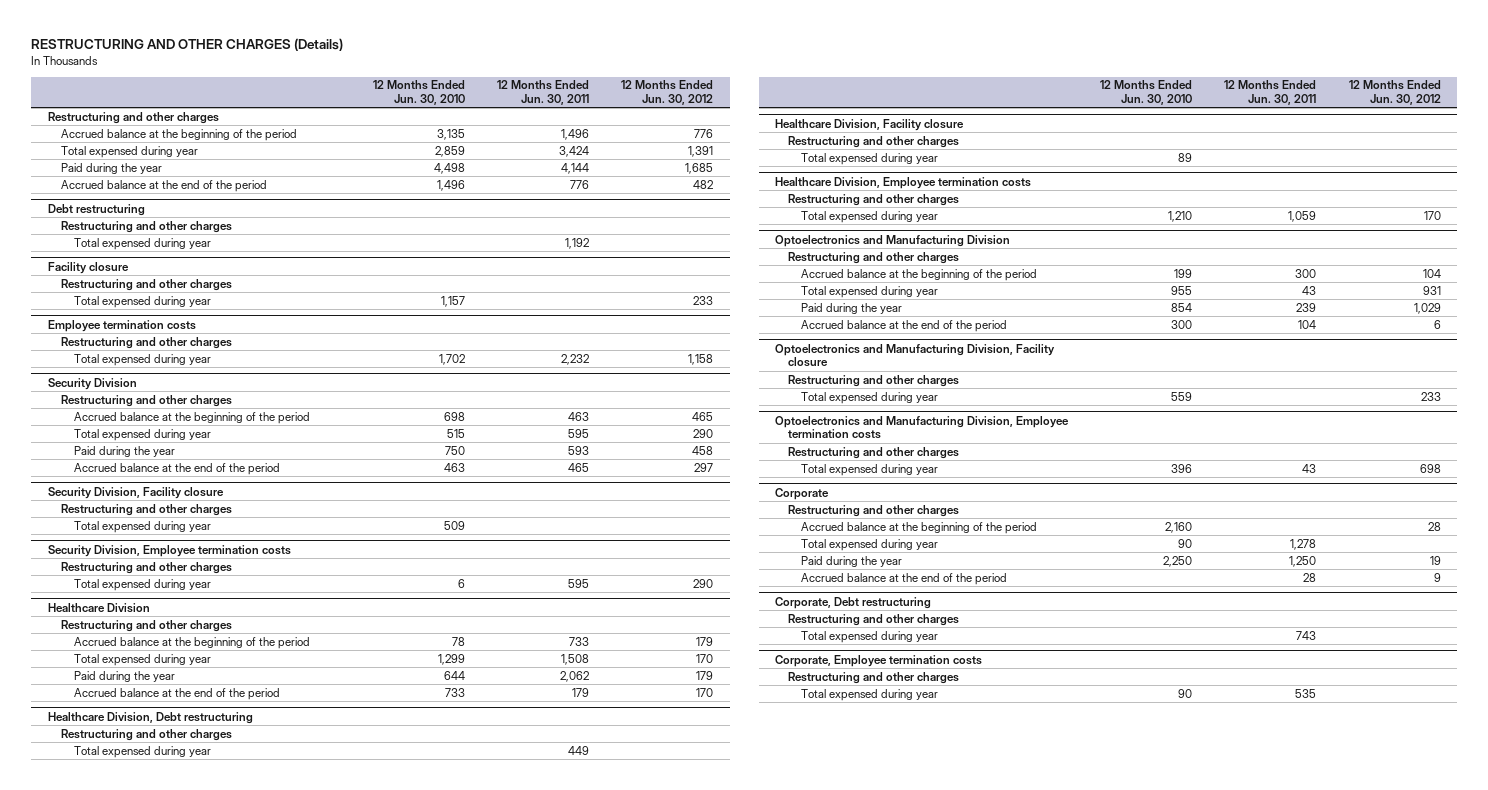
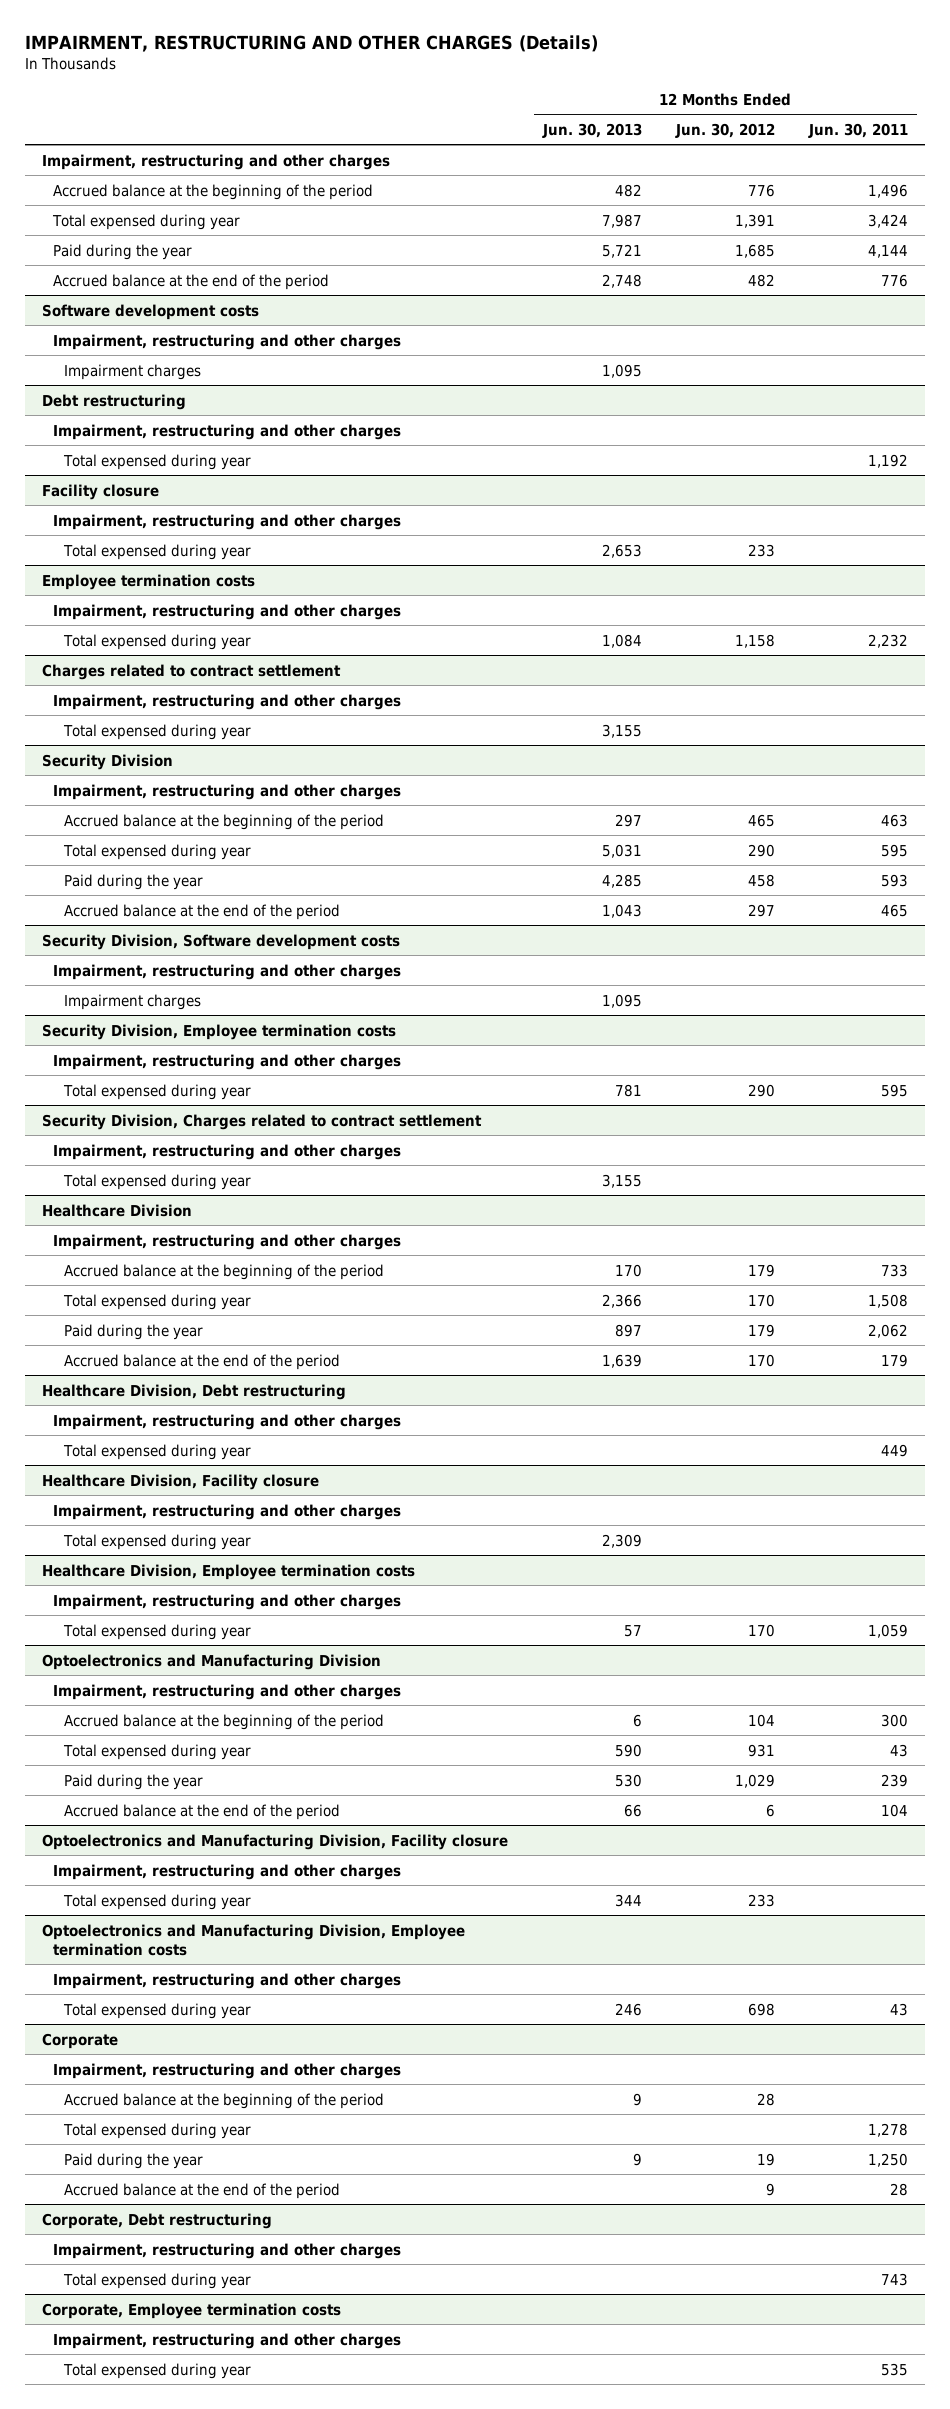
[31,38,344,52] RESTRUCTURING AND OTHER CHARGES (Details) -> [25,34,599,52] IMPAIRMENT, RESTRUCTURING AND OTHER CHARGES (Details)
[372,80,465,106] 12 Months Ended Jun. 30, 2010 -> none
none -> [541,122,642,138] Jun. 30, 2013
[47,111,219,124] Restructuring and other charges -> [42,153,391,170] Impairment, restructuring and other charges
none -> [42,303,260,320] Software development costs
none -> [53,333,402,350] Impairment, restructuring and other charges
none -> [64,363,202,380] Impairment charges
[60,220,232,233] Restructuring and other charges -> [53,423,402,440] Impairment, restructuring and other charges
[60,278,232,291] Restructuring and other charges -> [53,513,402,530] Impairment, restructuring and other charges
[60,336,232,349] Restructuring and other charges -> [53,603,402,620] Impairment, restructuring and other charges
none -> [42,663,342,680] Charges related to contract settlement
none -> [53,693,402,710] Impairment, restructuring and other charges
none -> [63,723,252,740] Total expensed during year
[60,394,232,407] Restructuring and other charges -> [53,783,402,800] Impairment, restructuring and other charges
[47,486,224,499] Security Division, Facility closure -> none
[73,520,211,533] Total expensed during year -> none
none -> [42,933,401,950] Security Division, Software development costs
[60,503,232,516] Restructuring and other charges -> [53,963,402,980] Impairment, restructuring and other charges
none -> [64,993,202,1010] Impairment charges
[60,561,232,574] Restructuring and other charges -> [53,1053,402,1070] Impairment, restructuring and other charges
none -> [42,1113,483,1130] Security Division, Charges related to contract settlement
none -> [53,1143,402,1160] Impairment, restructuring and other charges
none -> [63,1173,252,1190] Total expensed during year
[60,619,232,632] Restructuring and other charges -> [53,1233,402,1250] Impairment, restructuring and other charges
[60,728,232,741] Restructuring and other charges -> [53,1413,402,1430] Impairment, restructuring and other charges
[787,135,959,148] Restructuring and other charges -> [53,1503,402,1520] Impairment, restructuring and other charges
[787,193,959,206] Restructuring and other charges -> [53,1593,402,1610] Impairment, restructuring and other charges
[787,251,959,264] Restructuring and other charges -> [53,1683,402,1700] Impairment, restructuring and other charges
[787,374,959,387] Restructuring and other charges -> [53,1863,402,1880] Impairment, restructuring and other charges
[787,446,959,459] Restructuring and other charges -> [53,1972,402,1989] Impairment, restructuring and other charges
[787,504,959,517] Restructuring and other charges -> [53,2062,402,2079] Impairment, restructuring and other charges
[787,613,959,626] Restructuring and other charges -> [53,2242,402,2259] Impairment, restructuring and other charges
[787,671,959,684] Restructuring and other charges -> [53,2332,402,2349] Impairment, restructuring and other charges

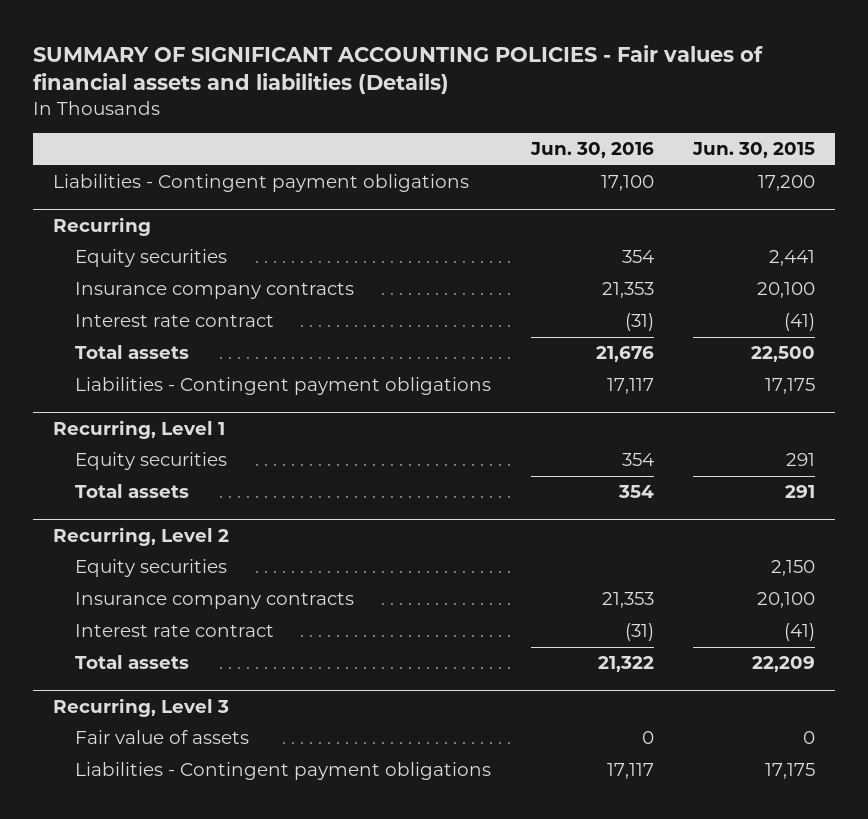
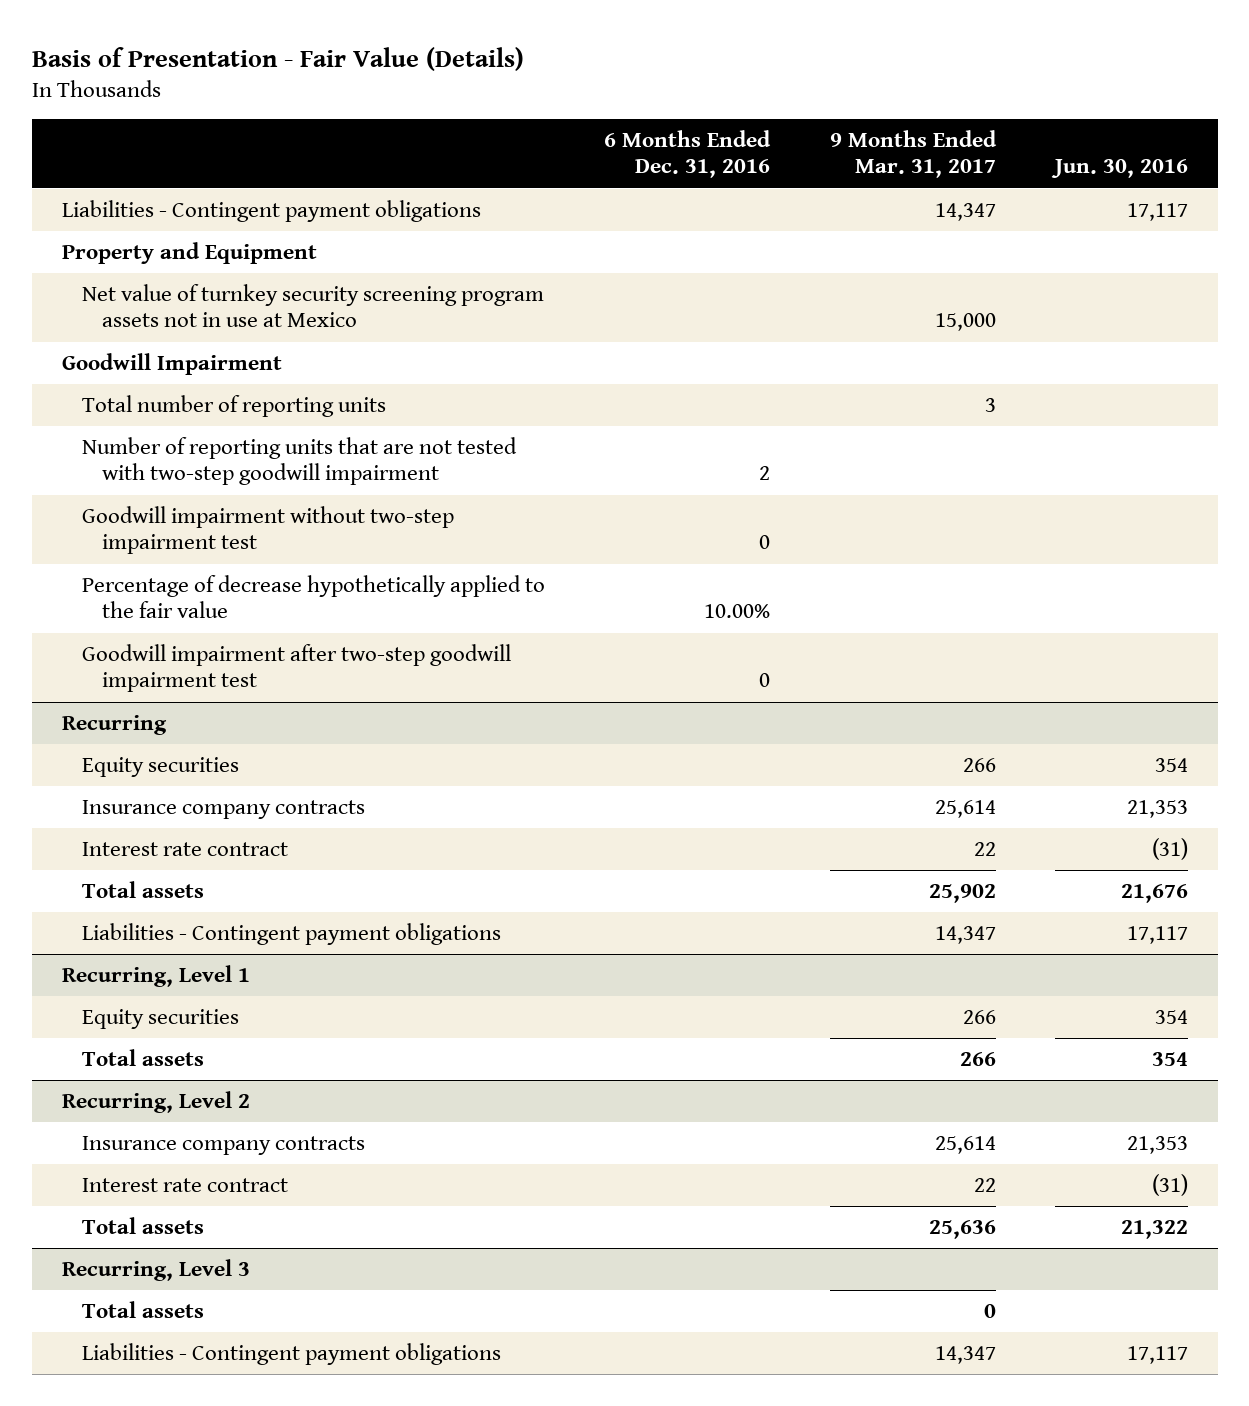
[33,44,764,95] SUMMARY OF SIGNIFICANT ACCOUNTING POLICIES - Fair values of financial assets and liabilities (Details) -> [31,46,524,71] Basis of Presentation - Fair Value (Details)
[692,142,816,159] Jun. 30, 2015 -> none
none -> [604,129,772,179] 6 Months Ended Dec. 31, 2016
none -> [829,129,997,179] 9 Months Ended Mar. 31, 2017
[600,175,654,192] 17,100 -> [1126,202,1188,221] 17,117
none -> [61,241,317,264] Property and Equipment
none -> [81,283,544,328] Net value of turnkey security screening program assets not in use at Mexico
none -> [61,352,282,375] Goodwill Impairment
none -> [81,394,386,417] Total number of reporting units
none -> [81,436,517,486] Number of reporting units that are not tested with two-step goodwill impairment
none -> [81,505,454,555] Goodwill impairment without two-step impairment test
none -> [81,574,545,619] Percentage of decrease hypothetically applied to the fair value
none -> [81,643,511,693] Goodwill impairment after two-step goodwill impairment test
[74,559,227,578] Equity securities -> none
[74,730,249,745] Fair value of assets -> none
none -> [81,1300,204,1318] Total assets

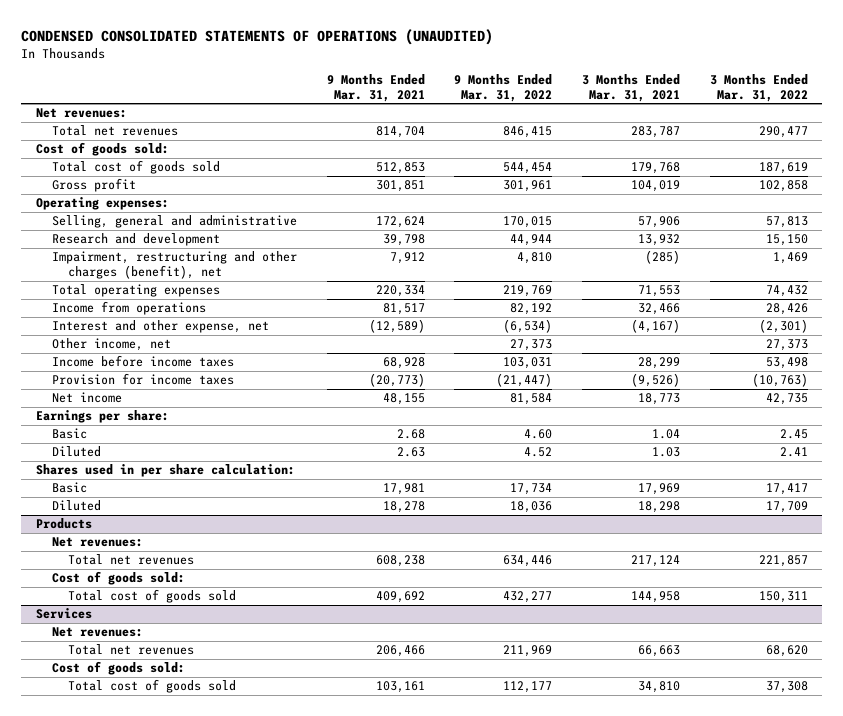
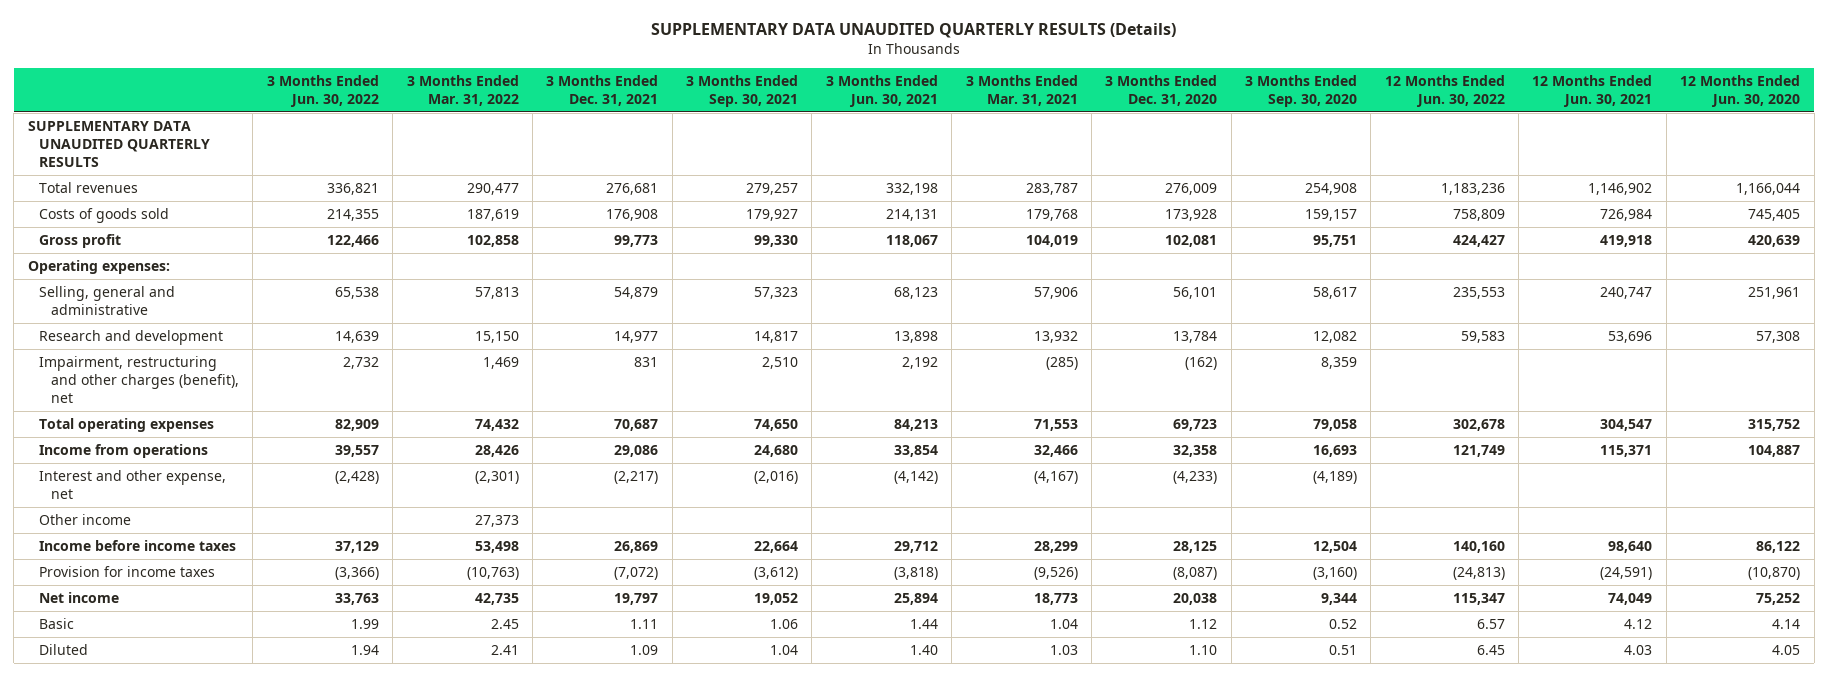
[20,28,493,45] CONDENSED CONSOLIDATED STATEMENTS OF OPERATIONS (UNAUDITED) -> [650,23,1176,39] SUPPLEMENTARY DATA UNAUDITED QUARTERLY RESULTS (Details)
[326,73,425,102] 9 Months Ended Mar. 31, 2021 -> none
[454,73,553,102] 9 Months Ended Mar. 31, 2022 -> none
none -> [266,74,379,107] 3 Months Ended Jun. 30, 2022
none -> [546,74,659,106] 3 Months Ended Dec. 31, 2021
none -> [686,74,799,107] 3 Months Ended Sep. 30, 2021
none -> [825,74,938,107] 3 Months Ended Jun. 30, 2021
none -> [1105,74,1218,106] 3 Months Ended Dec. 31, 2020
none -> [1245,74,1358,107] 3 Months Ended Sep. 30, 2020
none -> [1384,74,1505,107] 12 Months Ended Jun. 30, 2022
none -> [1532,74,1653,107] 12 Months Ended Jun. 30, 2021
none -> [1680,74,1801,107] 12 Months Ended Jun. 30, 2020
[35,108,127,119] Net revenues: -> none
[35,142,169,157] Cost of goods sold: -> none
none -> [27,120,211,167] SUPPLEMENTARY DATA UNAUDITED QUARTERLY RESULTS
[51,125,178,137] Total net revenues -> [39,181,139,193] Total revenues
[51,160,220,175] Total cost of goods sold -> [39,207,170,223] Costs of goods sold
[51,338,171,352] Other income, net -> [39,513,132,525] Other income
[35,410,169,424] Earnings per share: -> none
[35,464,295,478] Shares used in per share calculation: -> none
[51,482,87,494] Basic -> none
[51,500,101,512] Diluted -> none
[35,518,92,530] Products -> none
[51,537,143,548] Net revenues: -> none
[68,554,195,566] Total net revenues -> none
[51,571,185,586] Cost of goods sold: -> none
[68,589,237,604] Total cost of goods sold -> none
[35,608,92,620] Services -> none
[51,627,143,638] Net revenues: -> none
[68,644,195,656] Total net revenues -> none
[51,661,185,676] Cost of goods sold: -> none
[68,679,237,694] Total cost of goods sold -> none

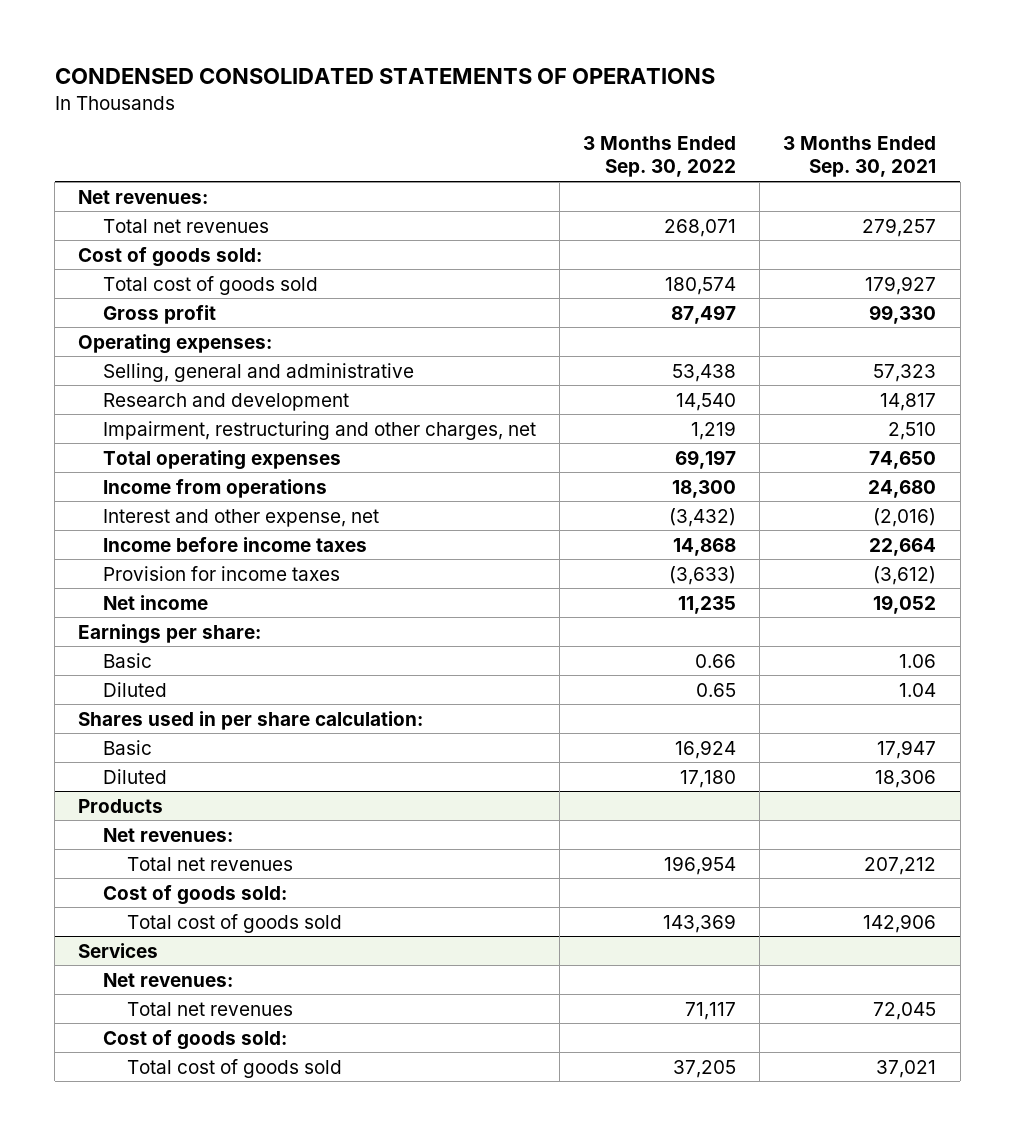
[650,23,1176,39] SUPPLEMENTARY DATA UNAUDITED QUARTERLY RESULTS (Details) -> [54,68,715,85] CONDENSED CONSOLIDATED STATEMENTS OF OPERATIONS
[266,74,379,107] 3 Months Ended Jun. 30, 2022 -> none
[406,74,519,106] 3 Months Ended Mar. 31, 2022 -> none
[546,74,659,106] 3 Months Ended Dec. 31, 2021 -> none
[825,74,938,107] 3 Months Ended Jun. 30, 2021 -> none
[965,74,1078,106] 3 Months Ended Mar. 31, 2021 -> none
[1105,74,1218,106] 3 Months Ended Dec. 31, 2020 -> none
[1245,74,1358,107] 3 Months Ended Sep. 30, 2020 -> none
[1384,74,1505,107] 12 Months Ended Jun. 30, 2022 -> none
[1532,74,1653,107] 12 Months Ended Jun. 30, 2021 -> none
[1680,74,1801,107] 12 Months Ended Jun. 30, 2020 -> none
none -> [583,136,737,178] 3 Months Ended Sep. 30, 2022
[27,120,211,167] SUPPLEMENTARY DATA UNAUDITED QUARTERLY RESULTS -> none
none -> [78,189,209,204] Net revenues:
[39,181,139,193] Total revenues -> [102,218,269,233] Total net revenues
none -> [78,246,263,267] Cost of goods sold:
[39,207,170,223] Costs of goods sold -> [102,275,318,295] Total cost of goods sold
[39,355,240,403] Impairment, restructuring and other charges (benefit), net -> [102,420,536,440] Impairment, restructuring and other charges, net
[39,513,132,525] Other income -> none
none -> [78,623,262,644] Earnings per share:
none -> [78,710,424,730] Shares used in per share calculation:
none -> [102,739,152,755] Basic
none -> [102,768,167,784] Diluted
none -> [78,798,164,813] Products
none -> [102,827,233,842] Net revenues:
none -> [127,856,294,871] Total net revenues
none -> [102,884,287,905] Cost of goods sold:
none -> [127,913,343,933] Total cost of goods sold
none -> [78,942,159,958] Services
none -> [102,972,233,987] Net revenues:
none -> [127,1001,294,1016] Total net revenues
none -> [102,1029,287,1050] Cost of goods sold:
none -> [127,1058,343,1078] Total cost of goods sold

